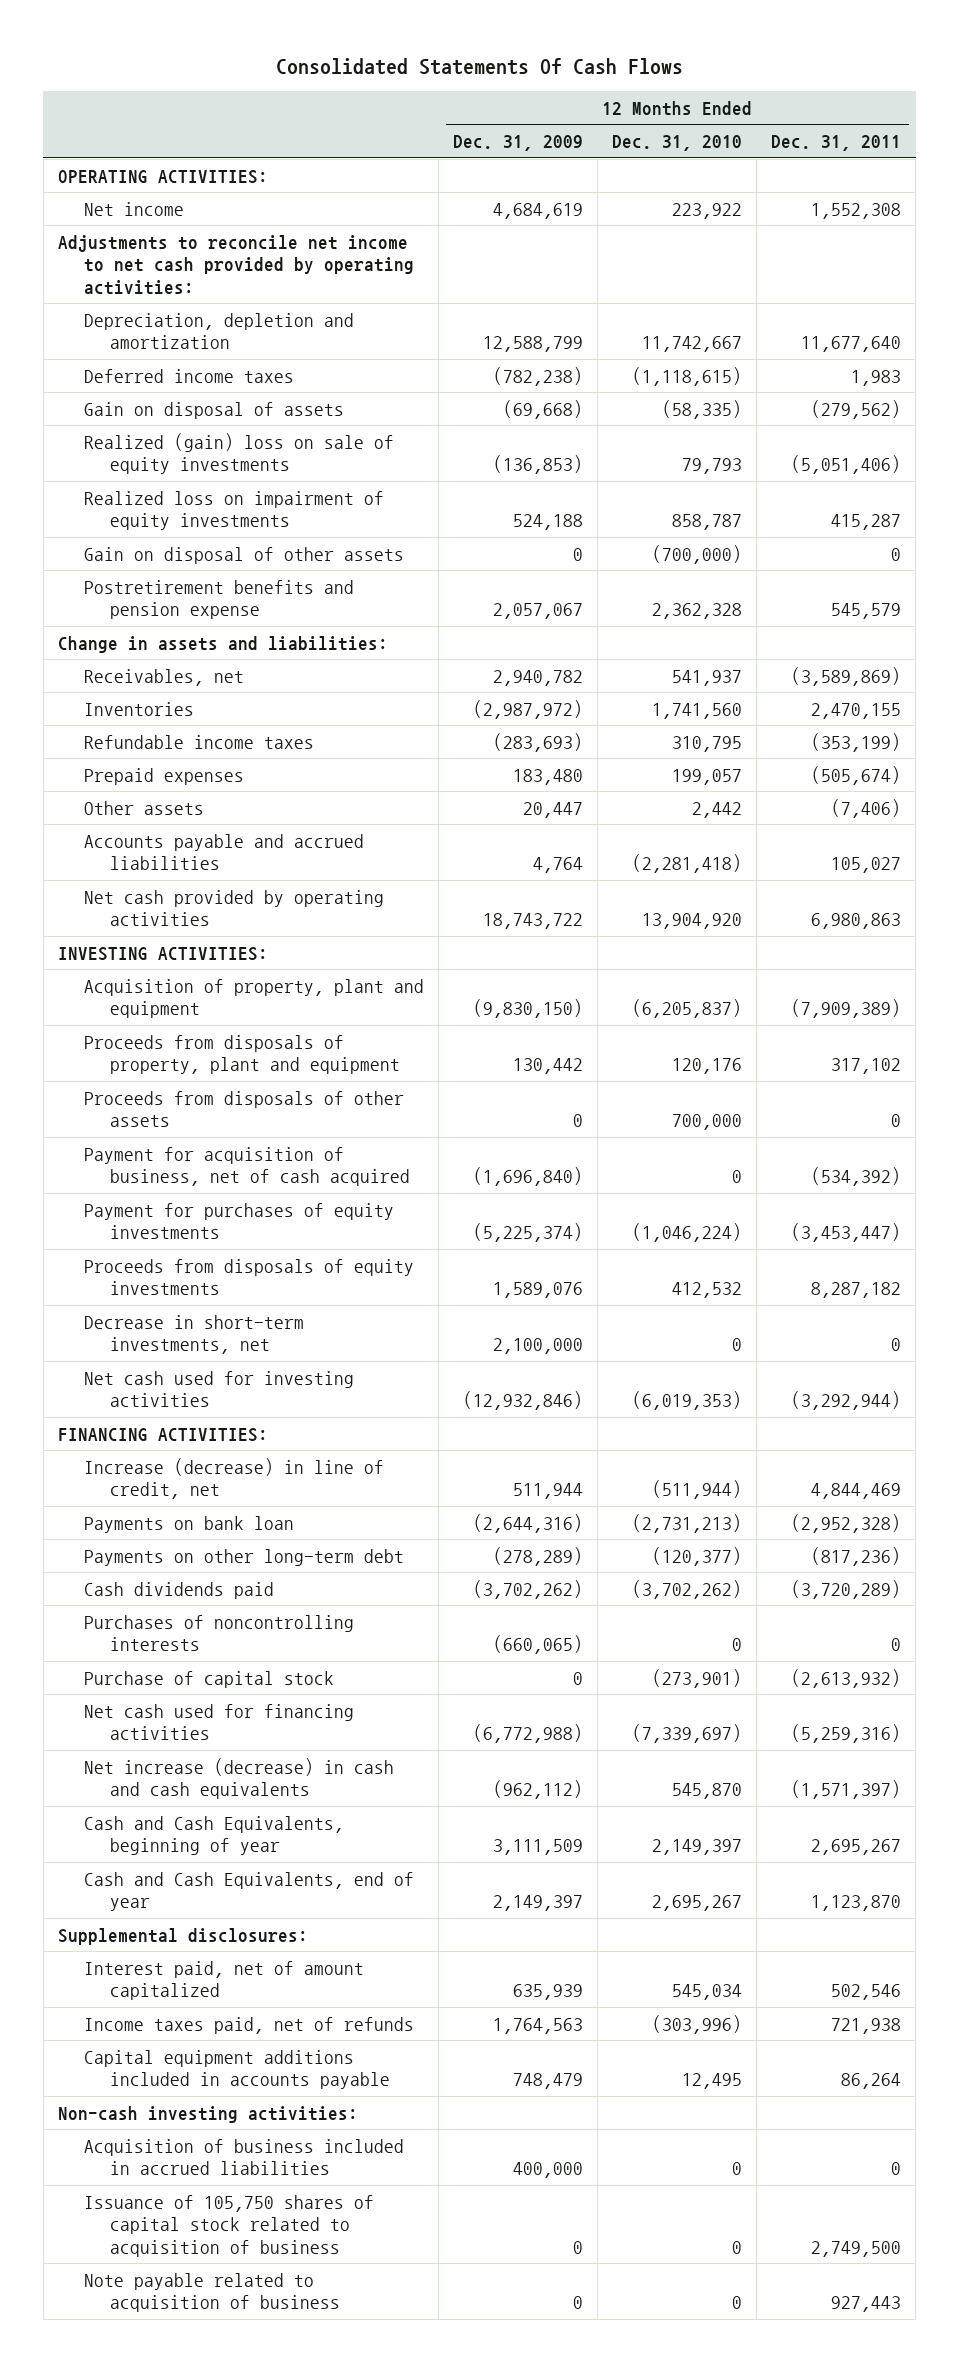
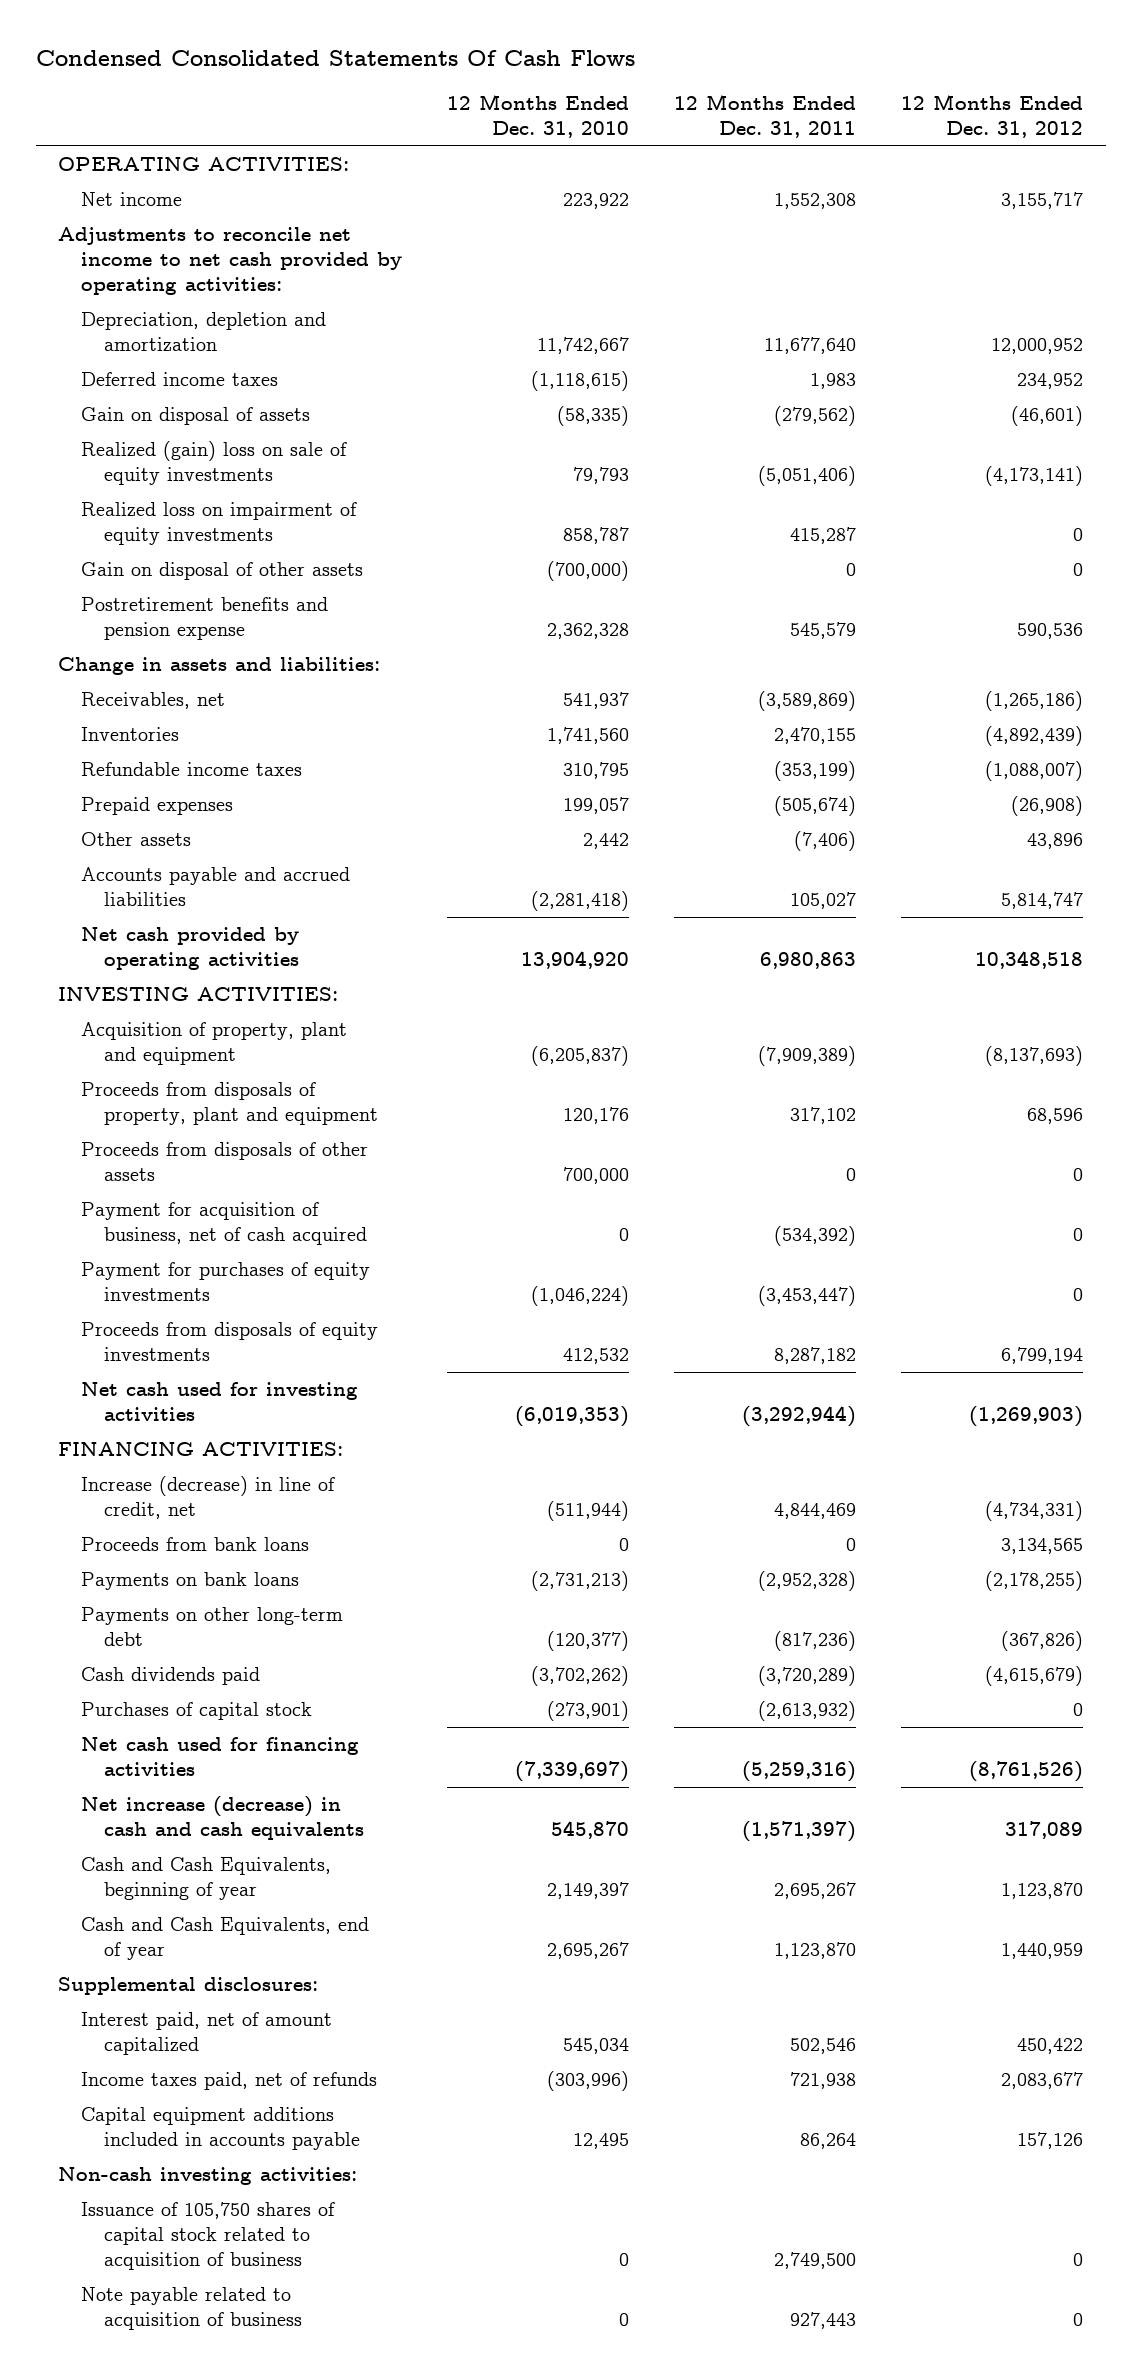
[275,57,683,75] Consolidated Statements Of Cash Flows -> [35,50,635,67] Condensed Consolidated Statements Of Cash Flows
[453,135,584,152] Dec. 31, 2009 -> none
none -> [901,93,1084,139] 12 Months Ended Dec. 31, 2012
[83,1314,304,1355] Decrease in short-term investments, net -> none
none -> [81,1537,310,1552] Proceeds from bank loans
[83,1515,294,1533] Payments on bank loan -> [81,1572,300,1591] Payments on bank loans
[83,1614,354,1652] Purchases of noncontrolling interests -> none
[83,1670,334,1688] Purchase of capital stock -> [81,1702,313,1721] Purchases of capital stock
[83,2138,404,2176] Acquisition of business included in accrued liabilities -> none

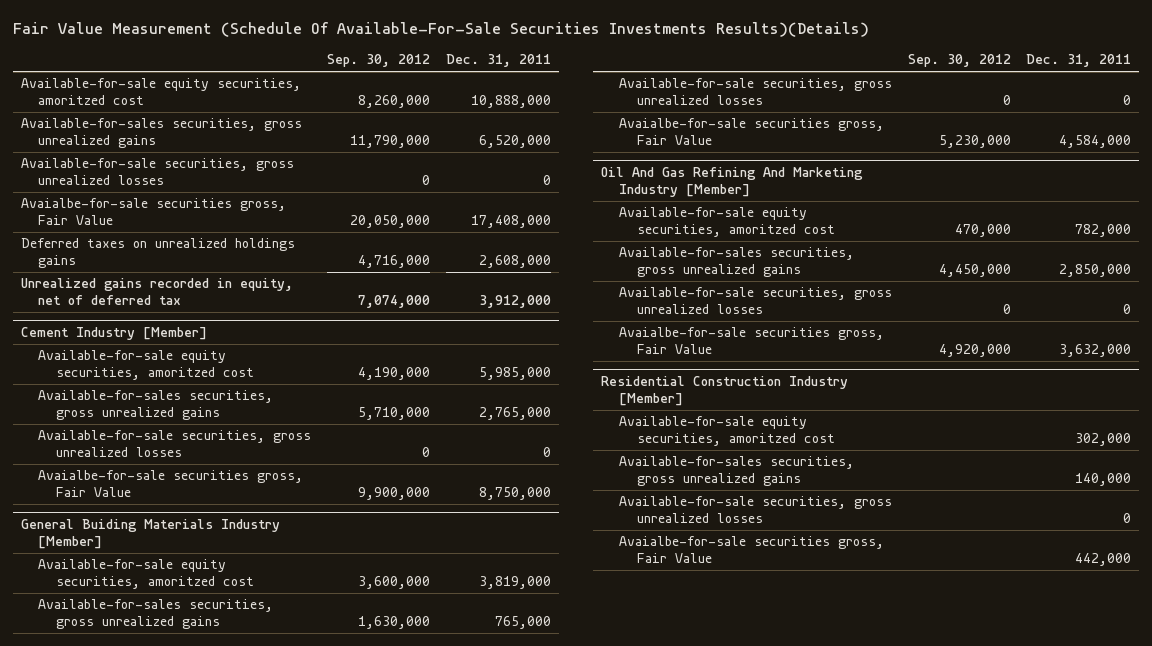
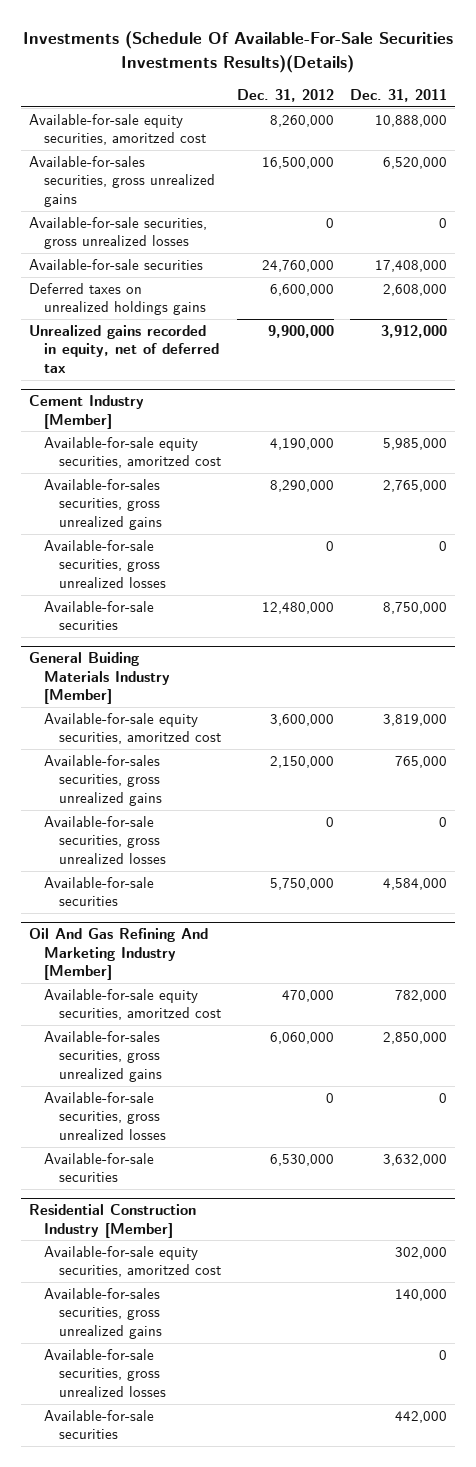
[12,22,869,38] Fair Value Measurement (Schedule Of Available-For-Sale Securities Investments Results)(Details) -> [23,31,454,73] Investments (Schedule Of Available-For-Sale Securities Investments Results)(Details)
[327,54,431,68] Sep. 30, 2012 -> none
none -> [236,88,334,102] Dec. 31, 2012
[20,198,286,226] Avaialbe-for-sale securities gross, Fair Value -> [29,259,204,271] Available-for-sale securities
[38,470,304,498] Avaialbe-for-sale securities gross, Fair Value -> [44,601,155,631] Available-for-sale securities
[618,118,884,146] Avaialbe-for-sale securities gross, Fair Value -> [44,877,155,907] Available-for-sale securities
[618,327,884,355] Avaialbe-for-sale securities gross, Fair Value -> [44,1153,155,1183] Available-for-sale securities
[618,536,884,564] Avaialbe-for-sale securities gross, Fair Value -> [44,1410,155,1440] Available-for-sale securities

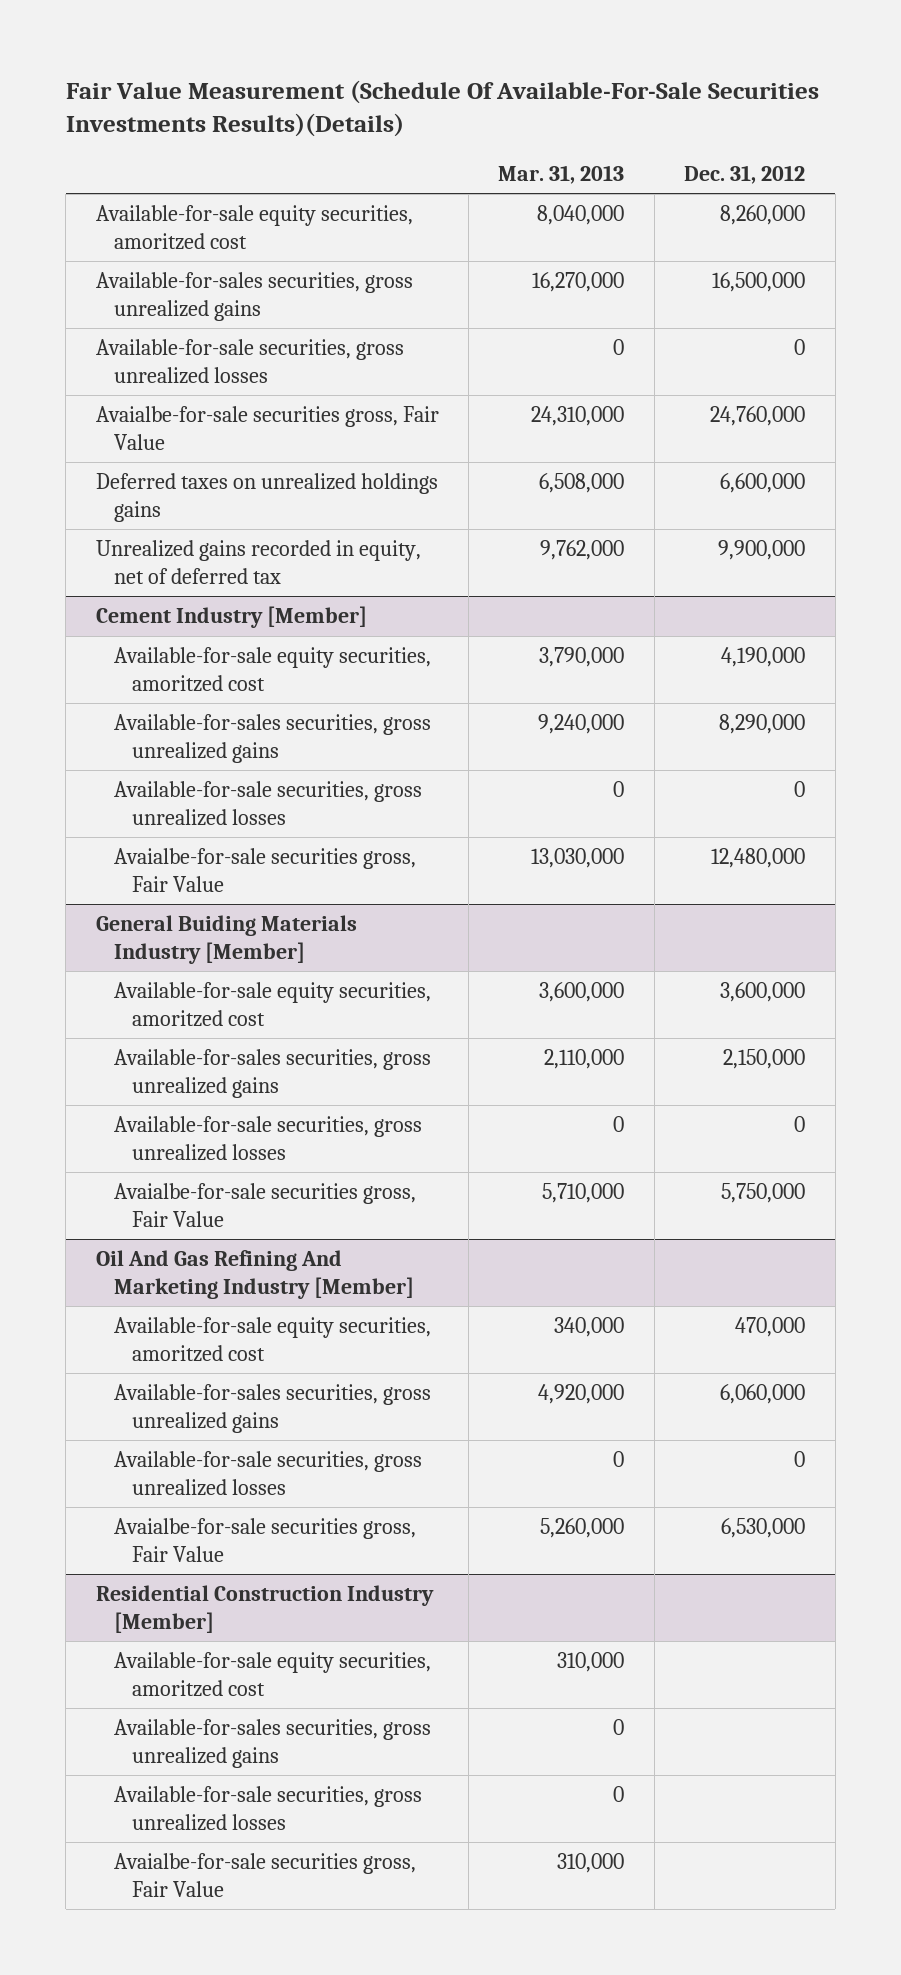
[23,31,454,73] Investments (Schedule Of Available-For-Sale Securities Investments Results)(Details) -> [65,79,819,138] Fair Value Measurement (Schedule Of Available-For-Sale Securities Investments Results)(Details)
[349,88,447,102] Dec. 31, 2011 -> none
none -> [498,164,625,184] Mar. 31, 2013
[29,259,204,271] Available-for-sale securities -> [95,406,439,450] Avaialbe-for-sale securities gross, Fair Value
[44,601,155,631] Available-for-sale securities -> [113,848,416,892] Avaialbe-for-sale securities gross, Fair Value
[44,877,155,907] Available-for-sale securities -> [113,1183,416,1227] Avaialbe-for-sale securities gross, Fair Value
[44,1153,155,1183] Available-for-sale securities -> [113,1518,416,1562] Avaialbe-for-sale securities gross, Fair Value
[44,1410,155,1440] Available-for-sale securities -> none
none -> [113,1853,416,1897] Avaialbe-for-sale securities gross, Fair Value

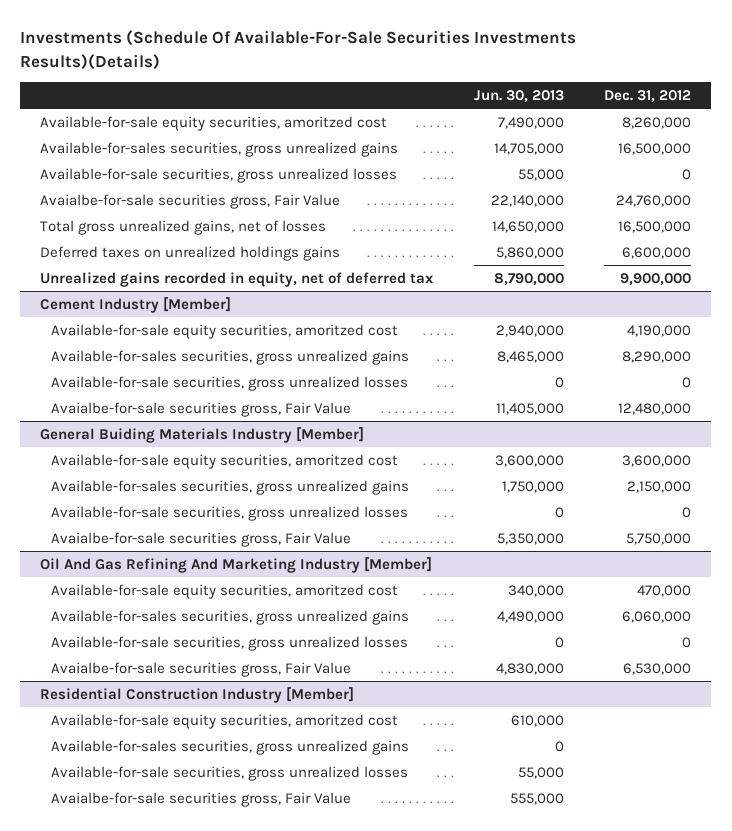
[65,79,819,138] Fair Value Measurement (Schedule Of Available-For-Sale Securities Investments Results)(Details) -> [20,30,577,70] Investments (Schedule Of Available-For-Sale Securities Investments Results)(Details)
[498,164,625,184] Mar. 31, 2013 -> none
none -> [473,89,564,103] Jun. 30, 2013
none -> [40,219,327,235] Total gross unrealized gains, net of losses

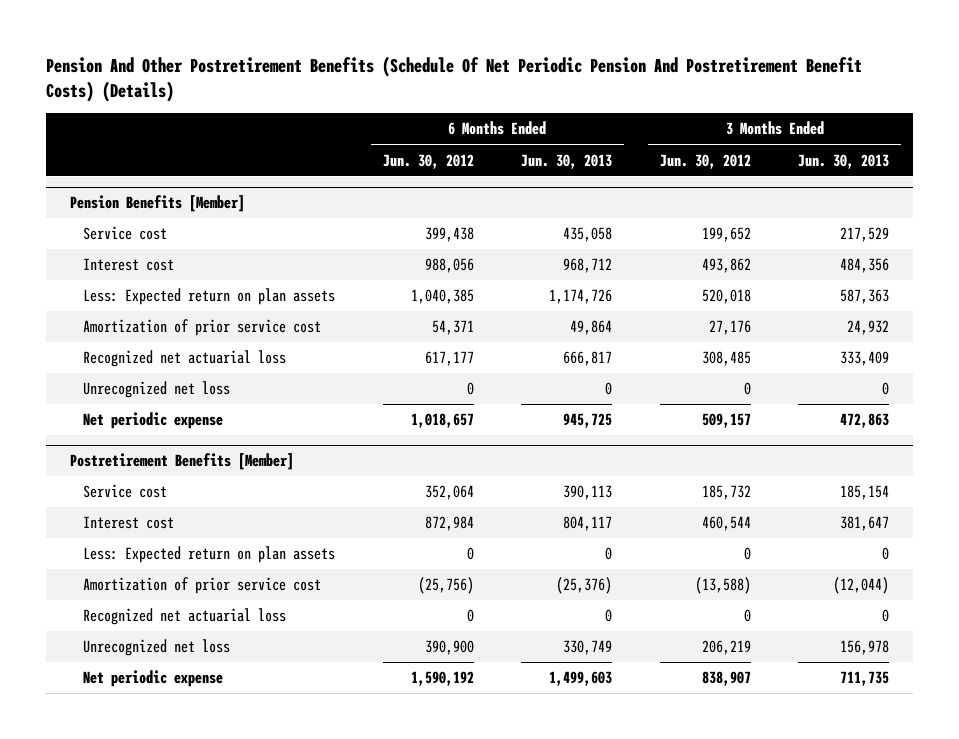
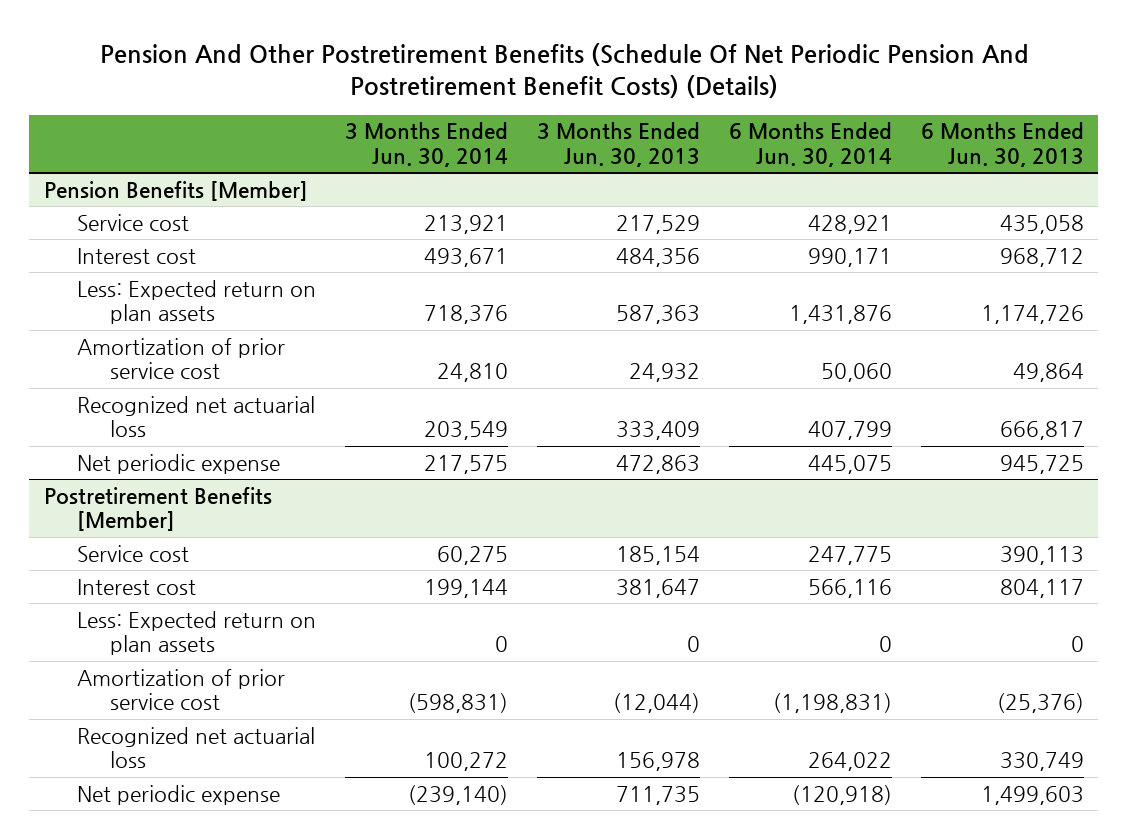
[382,153,474,169] Jun. 30, 2012 -> none
[659,153,751,169] Jun. 30, 2012 -> none
none -> [345,122,509,168] 3 Months Ended Jun. 30, 2014
none -> [728,122,892,168] 6 Months Ended Jun. 30, 2014
[83,381,231,399] Unrecognized net loss -> none
[83,639,231,657] Unrecognized net loss -> none
[605,609,613,623] 0 -> [999,752,1084,772] 330,749
[882,609,890,623] 0 -> [616,752,701,772] 156,978

